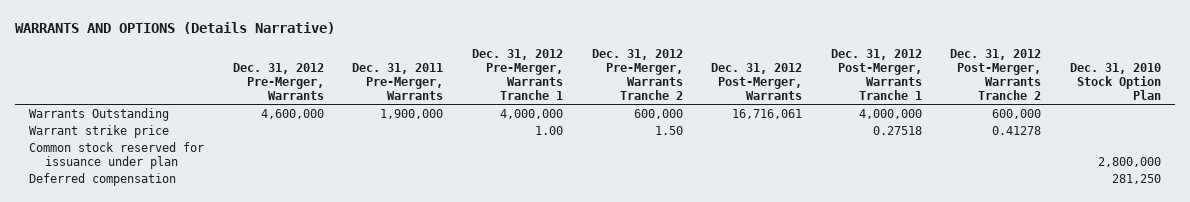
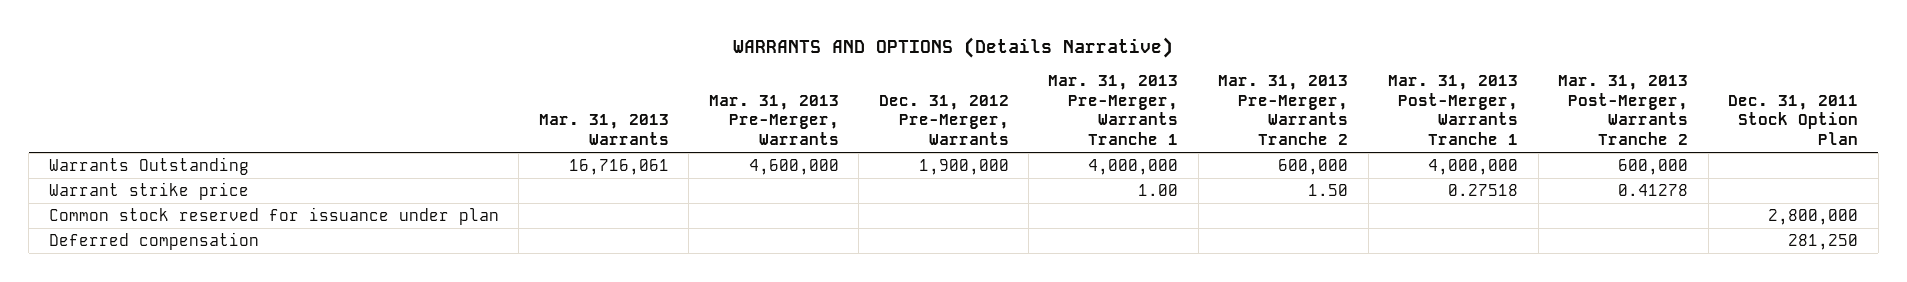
[352,62,444,100] Dec. 31, 2011 Pre-Merger, Warrants -> none
[472,48,564,100] Dec. 31, 2012 Pre-Merger, Warrants Tranche 1 -> none
[591,48,683,100] Dec. 31, 2012 Pre-Merger, Warrants Tranche 2 -> none
[711,62,803,100] Dec. 31, 2012 Post-Merger, Warrants -> none
[830,48,922,100] Dec. 31, 2012 Post-Merger, Warrants Tranche 1 -> none
[950,48,1042,100] Dec. 31, 2012 Post-Merger, Warrants Tranche 2 -> none
[1070,62,1162,100] Dec. 31, 2010 Stock Option Plan -> none
none -> [538,114,669,146] Mar. 31, 2013 Warrants
none -> [708,94,839,146] Mar. 31, 2013 Pre-Merger, Warrants
none -> [1048,74,1179,146] Mar. 31, 2013 Pre-Merger, Warrants Tranche 1
none -> [1218,74,1349,146] Mar. 31, 2013 Pre-Merger, Warrants Tranche 2
none -> [1388,74,1519,146] Mar. 31, 2013 Post-Merger, Warrants Tranche 1
none -> [1558,74,1689,146] Mar. 31, 2013 Post-Merger, Warrants Tranche 2
none -> [1728,94,1859,146] Dec. 31, 2011 Stock Option Plan
[260,108,324,119] 4,600,000 -> [918,158,1009,175] 1,900,000

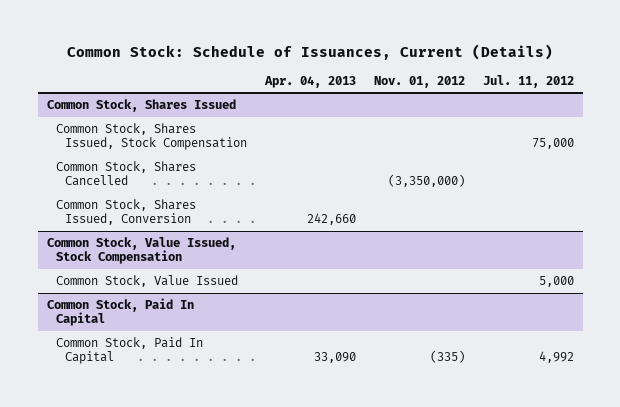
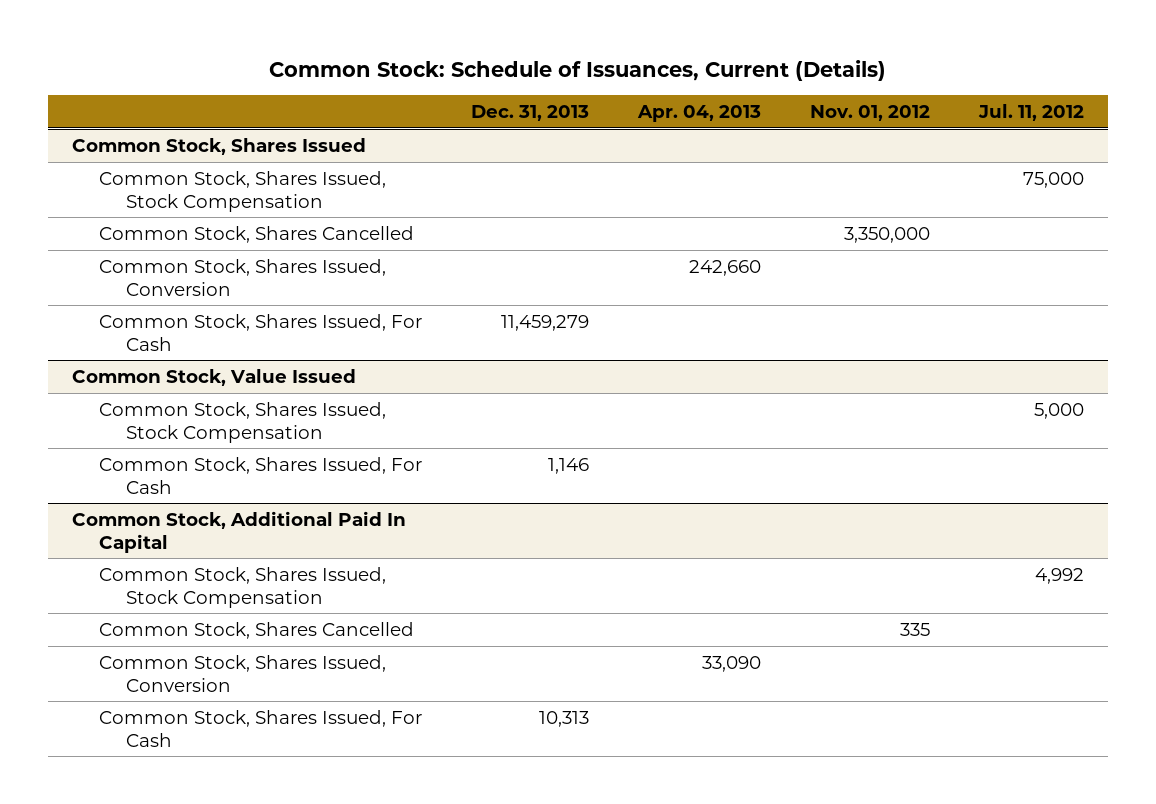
none -> [471,104,590,121] Dec. 31, 2013
[387,174,465,188] (3,350,000) -> [843,226,930,243] 3,350,000
[55,337,203,365] Common Stock, Paid In Capital -> none
none -> [99,313,423,351] Common Stock, Shares Issued, For Cash
[46,237,236,265] Common Stock, Value Issued, Stock Compensation -> [72,368,357,386] Common Stock, Value Issued
[55,275,238,288] Common Stock, Value Issued -> [99,401,387,443] Common Stock, Shares Issued, Stock Compensation
none -> [99,456,423,494] Common Stock, Shares Issued, For Cash
[46,298,194,327] Common Stock, Paid In Capital -> [72,510,407,553] Common Stock, Additional Paid In Capital
none -> [99,566,387,608] Common Stock, Shares Issued, Stock Compensation
none -> [99,621,415,639] Common Stock, Shares Cancelled
none -> [99,654,387,692] Common Stock, Shares Issued, Conversion
none -> [99,709,423,747] Common Stock, Shares Issued, For Cash

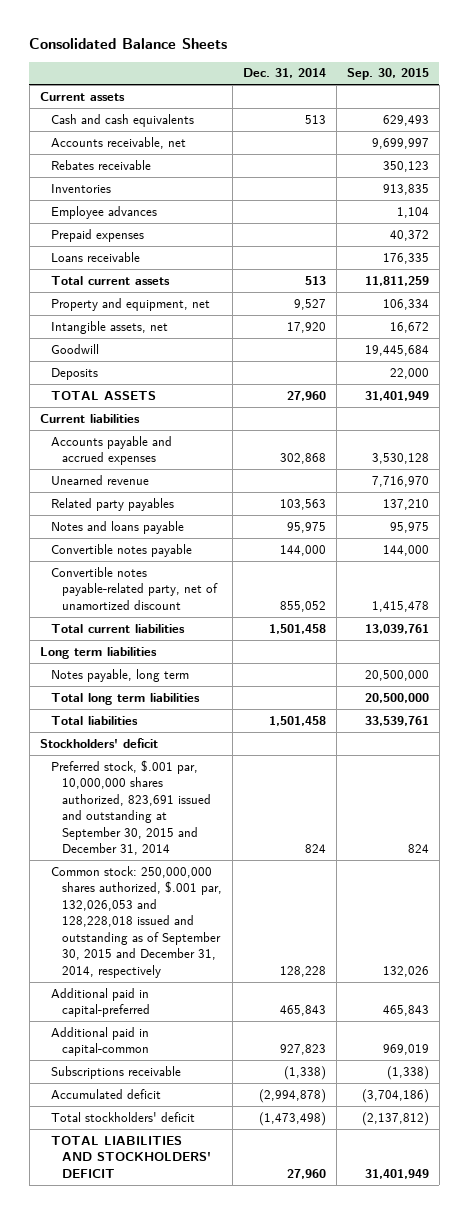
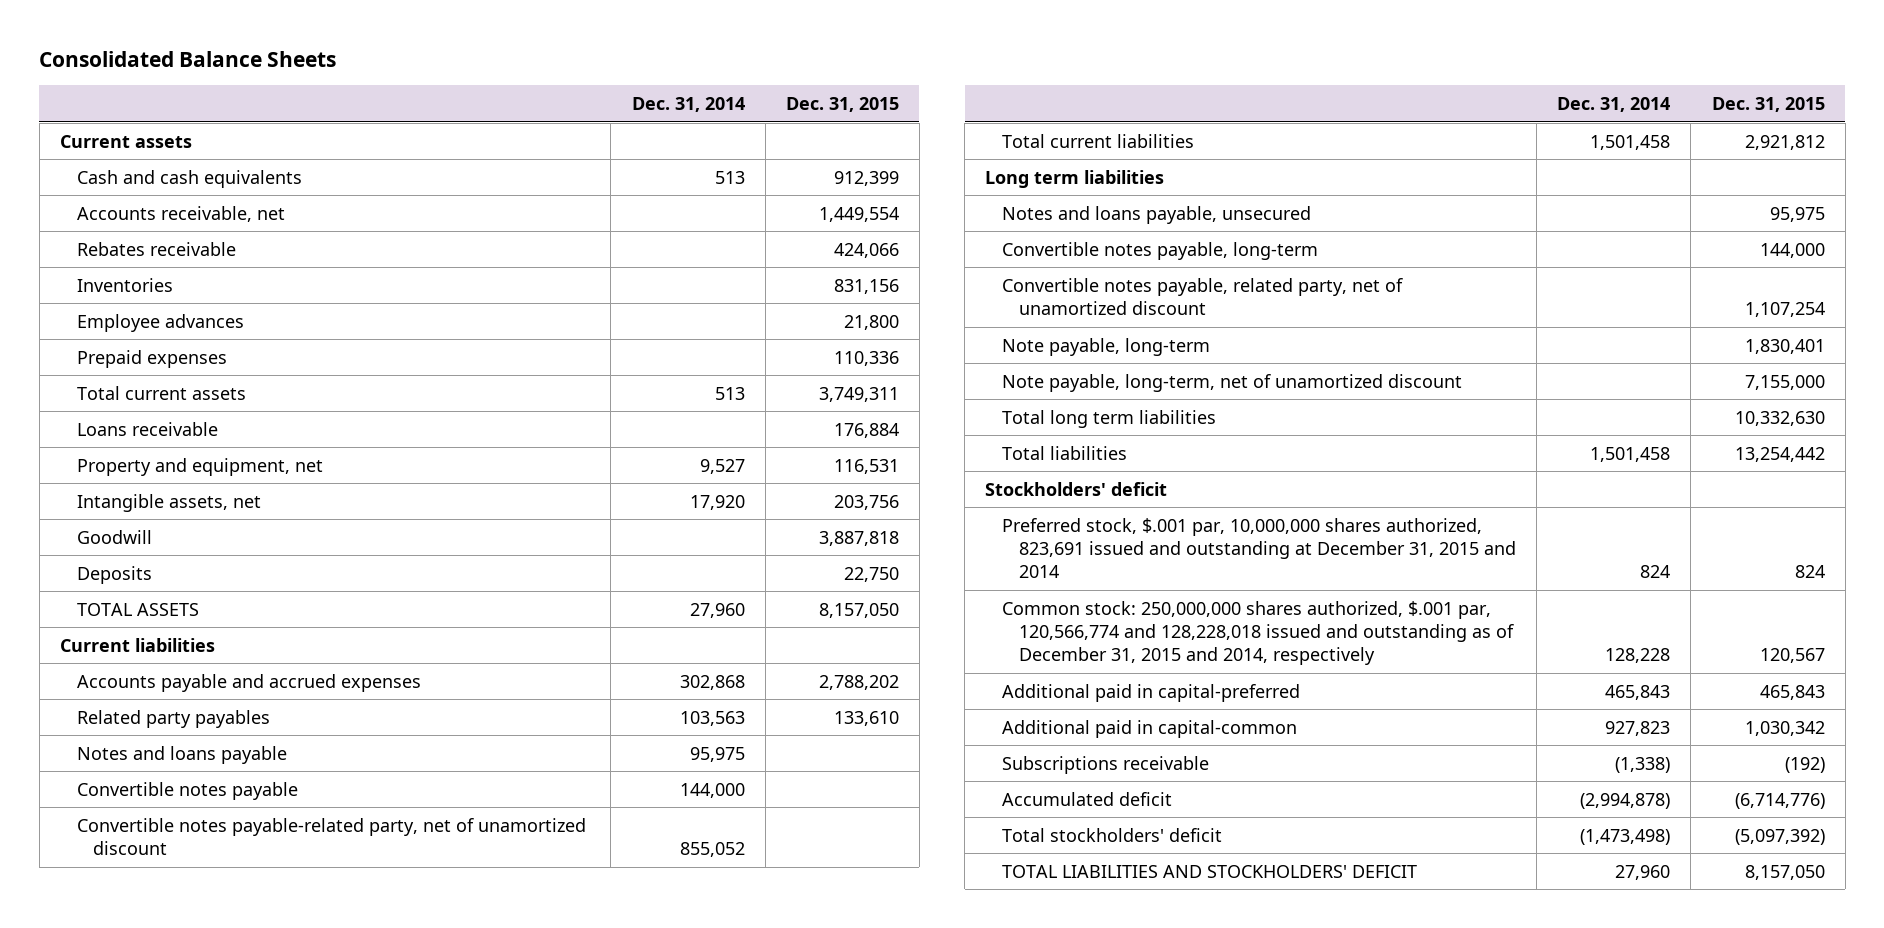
[346,68,429,81] Sep. 30, 2015 -> none
none -> [785,97,899,113] Dec. 31, 2015
[50,251,140,262] Loans receivable -> [76,421,218,436] Loans receivable
[50,474,149,485] Unearned revenue -> none
none -> [1002,205,1312,224] Notes and loans payable, unsecured
[50,668,189,682] Notes payable, long term -> [1002,241,1319,260] Convertible notes payable, long-term
none -> [1002,277,1404,316] Convertible notes payable, related party, net of unamortized discount
none -> [1002,337,1211,356] Note payable, long-term
none -> [1002,373,1463,392] Note payable, long-term, net of unamortized discount
[50,759,212,856] Preferred stock, $.001 par, 10,000,000 shares authorized, 823,691 issued and outstanding at September 30, 2015 and December 31, 2014 -> [1002,517,1517,579] Preferred stock, $.001 par, 10,000,000 shares authorized, 823,691 issued and outstanding at December 31, 2015 and 2014
[50,865,223,978] Common stock: 250,000,000 shares authorized, $.001 par, 132,026,053 and 128,228,018 issued and outstanding as of September 30, 2015 and December 31, 2014, respectively -> [1002,600,1515,666] Common stock: 250,000,000 shares authorized, $.001 par, 120,566,774 and 128,228,018 issued and outstanding as of December 31, 2015 and 2014, respectively

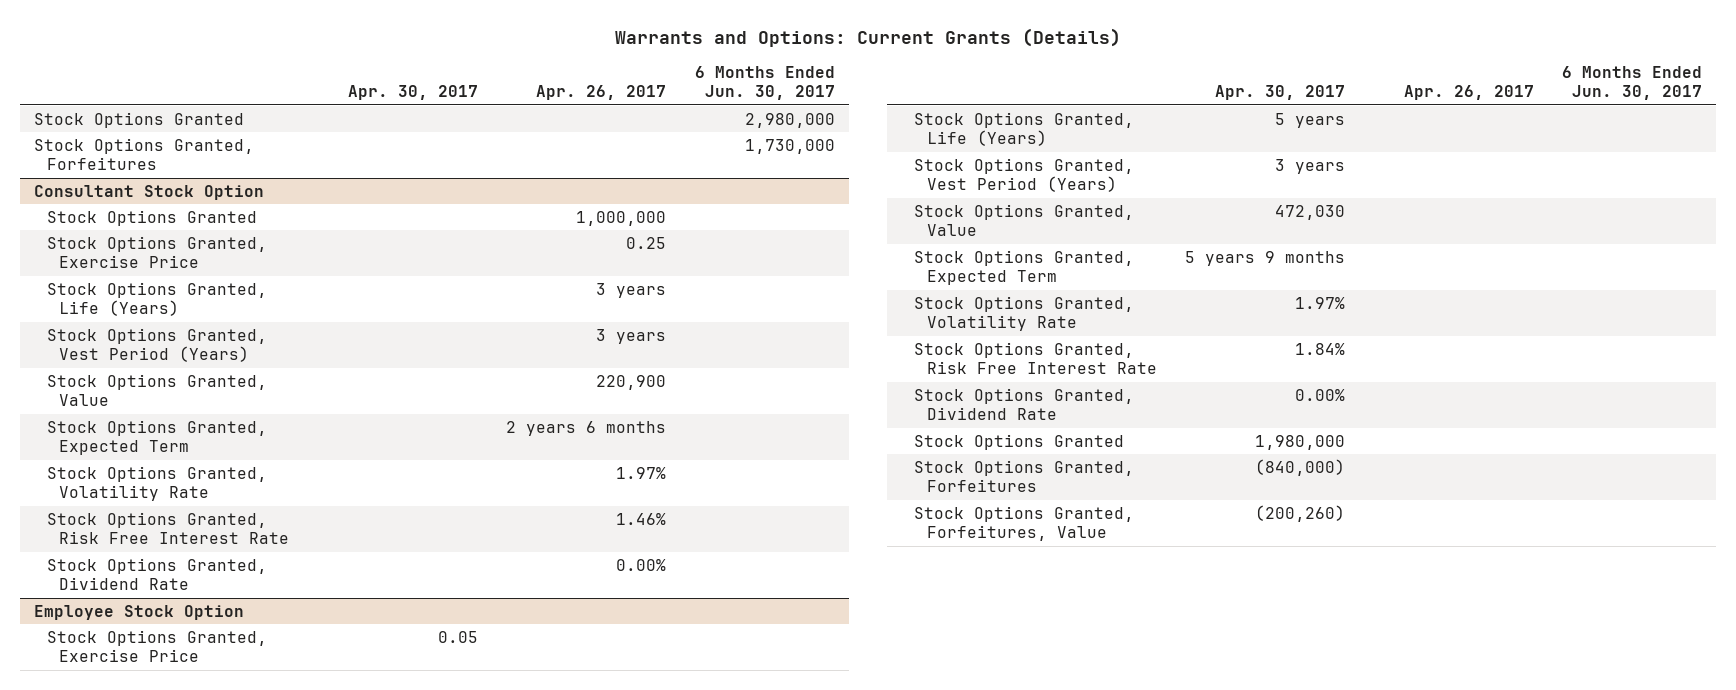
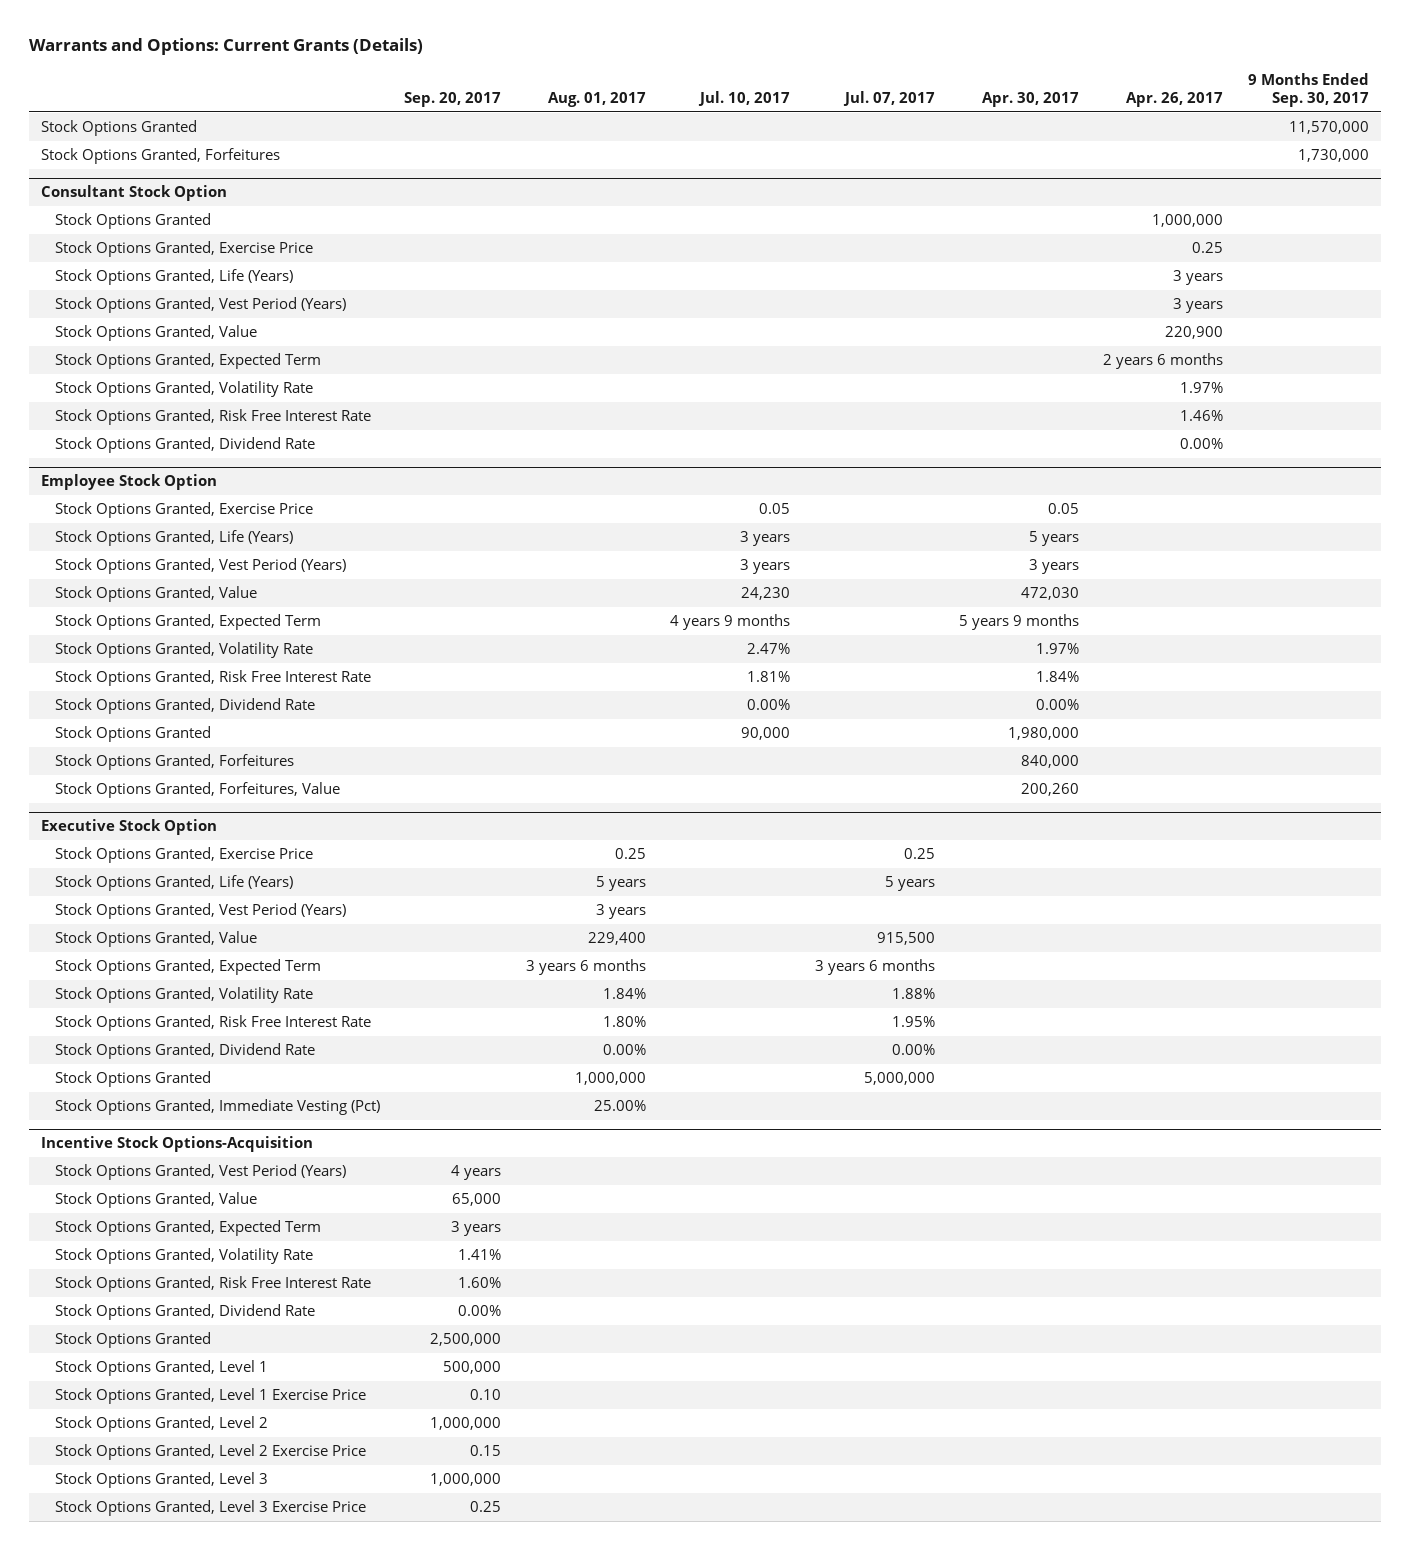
[694,65,835,101] 6 Months Ended Jun. 30, 2017 -> none
none -> [404,91,502,107] Sep. 20, 2017
none -> [547,91,646,107] Aug. 01, 2017
none -> [698,90,791,106] Jul. 10, 2017
none -> [842,90,935,106] Jul. 07, 2017
none -> [1247,72,1369,107] 9 Months Ended Sep. 30, 2017
[1255,458,1346,476] (840,000) -> [1020,755,1079,769] 840,000
[1255,504,1346,522] (200,260) -> [1020,783,1079,797] 200,260
none -> [40,819,217,836] Executive Stock Option
none -> [55,847,314,864] Stock Options Granted, Exercise Price
none -> [55,875,294,892] Stock Options Granted, Life (Years)
none -> [55,903,347,920] Stock Options Granted, Vest Period (Years)
none -> [55,931,258,948] Stock Options Granted, Value
none -> [55,959,322,976] Stock Options Granted, Expected Term
none -> [55,987,314,1004] Stock Options Granted, Volatility Rate
none -> [55,1015,372,1032] Stock Options Granted, Risk Free Interest Rate
none -> [55,1043,316,1060] Stock Options Granted, Dividend Rate
none -> [55,1071,212,1088] Stock Options Granted
none -> [55,1099,381,1116] Stock Options Granted, Immediate Vesting (Pct)
none -> [40,1136,313,1153] Incentive Stock Options-Acquisition
none -> [55,1164,347,1181] Stock Options Granted, Vest Period (Years)
none -> [55,1192,258,1209] Stock Options Granted, Value
none -> [55,1220,322,1237] Stock Options Granted, Expected Term
none -> [55,1248,314,1265] Stock Options Granted, Volatility Rate
none -> [55,1276,372,1293] Stock Options Granted, Risk Free Interest Rate
none -> [55,1304,316,1321] Stock Options Granted, Dividend Rate
none -> [55,1332,212,1349] Stock Options Granted
none -> [55,1360,269,1377] Stock Options Granted, Level 1
none -> [55,1388,367,1405] Stock Options Granted, Level 1 Exercise Price
none -> [55,1416,269,1433] Stock Options Granted, Level 2
none -> [55,1444,367,1461] Stock Options Granted, Level 2 Exercise Price
none -> [55,1472,269,1489] Stock Options Granted, Level 3
none -> [55,1500,367,1517] Stock Options Granted, Level 3 Exercise Price

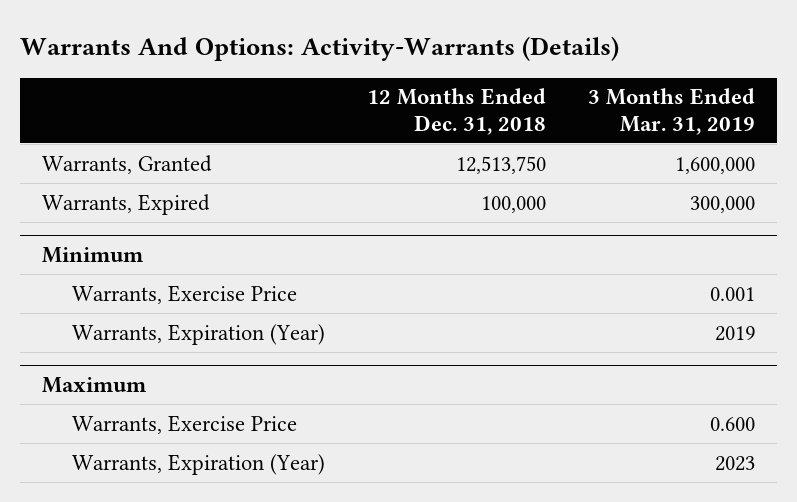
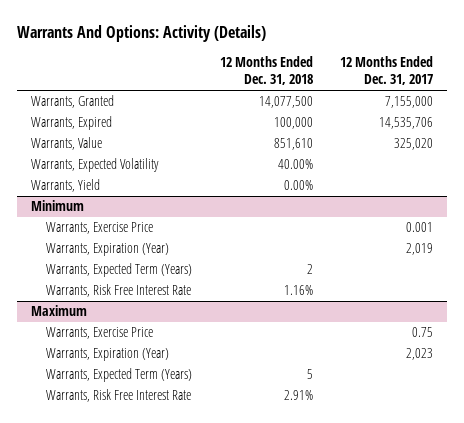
[20,36,620,62] Warrants And Options: Activity-Warrants (Details) -> [17,25,267,43] Warrants And Options: Activity (Details)
[588,88,756,135] 3 Months Ended Mar. 31, 2019 -> none
none -> [339,56,433,86] 12 Months Ended Dec. 31, 2017
[456,155,547,174] 12,513,750 -> [258,96,313,109] 14,077,500
none -> [30,137,102,151] Warrants, Value
none -> [30,158,159,173] Warrants, Expected Volatility
none -> [30,179,100,193] Warrants, Yield
none -> [46,263,193,278] Warrants, Expected Term (Years)
none -> [46,284,192,298] Warrants, Risk Free Interest Rate
none -> [46,368,193,383] Warrants, Expected Term (Years)
none -> [46,389,192,403] Warrants, Risk Free Interest Rate

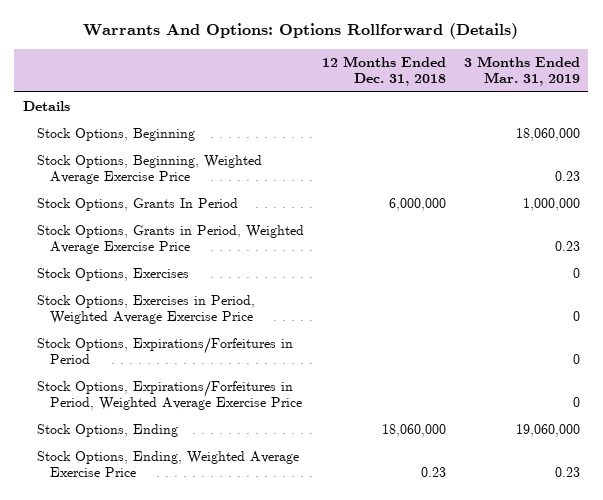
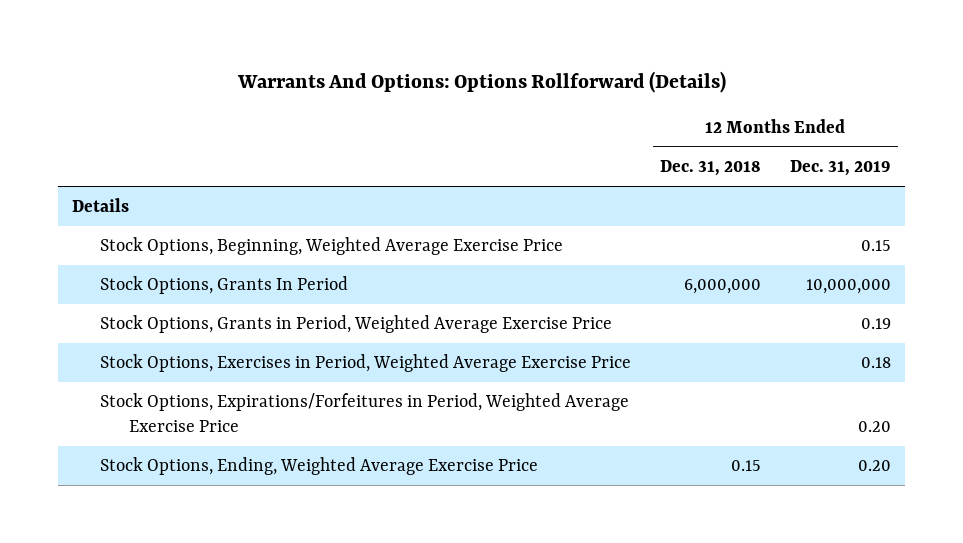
[463,55,580,87] 3 Months Ended Mar. 31, 2019 -> none
none -> [789,160,891,177] Dec. 31, 2019
[36,128,195,142] Stock Options, Beginning -> none
[36,268,189,282] Stock Options, Exercises -> none
[36,337,293,365] Stock Options, Expirations/Forfeitures in Period -> none
[36,424,178,438] Stock Options, Ending -> none
[420,467,446,478] 0.23 -> [731,460,762,472] 0.15

